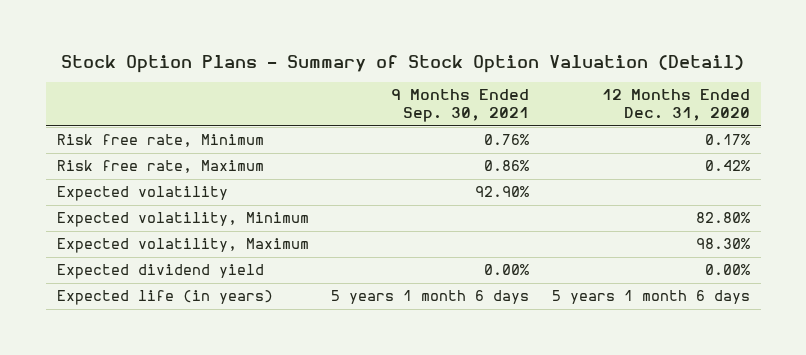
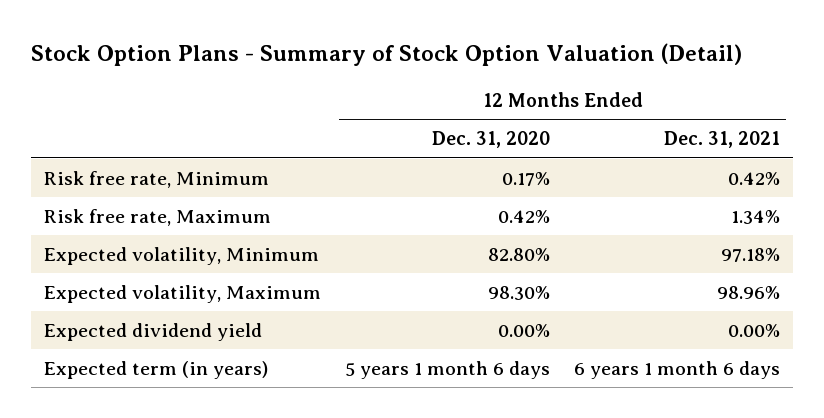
[391,89,530,123] 9 Months Ended Sep. 30, 2021 -> none
none -> [664,131,781,149] Dec. 31, 2021
[56,186,228,202] Expected volatility -> none
[56,290,273,306] Expected life (in years) -> [43,360,268,379] Expected term (in years)

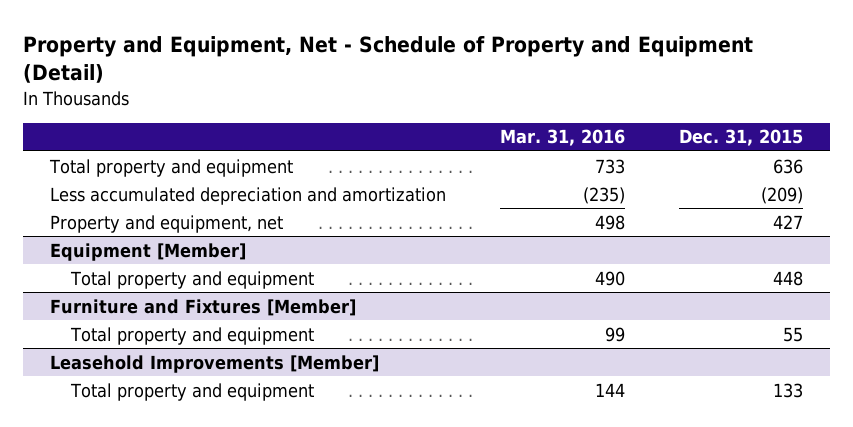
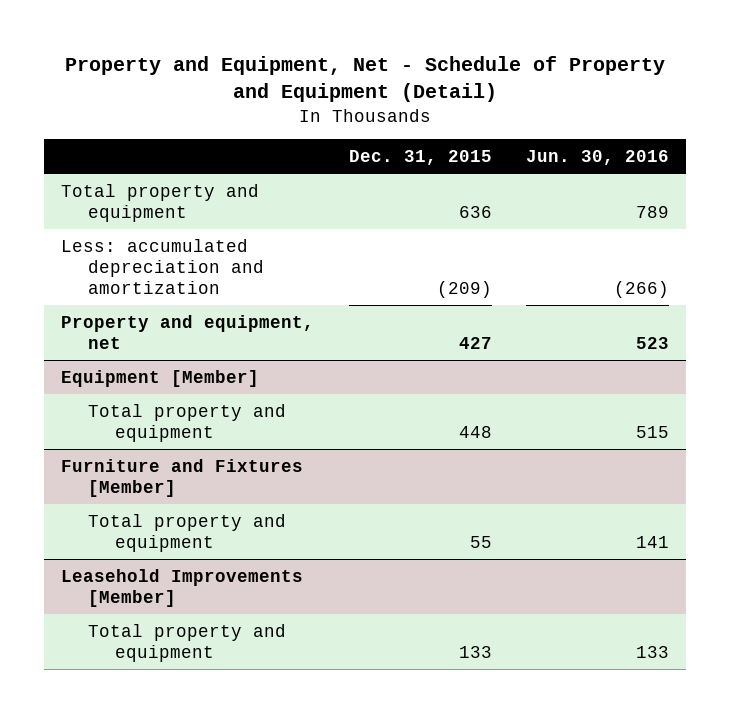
[500,129,626,147] Mar. 31, 2016 -> none
none -> [526,149,670,165] Jun. 30, 2016
[50,186,447,205] Less accumulated depreciation and amortization -> [61,238,264,294] Less: accumulated depreciation and amortization

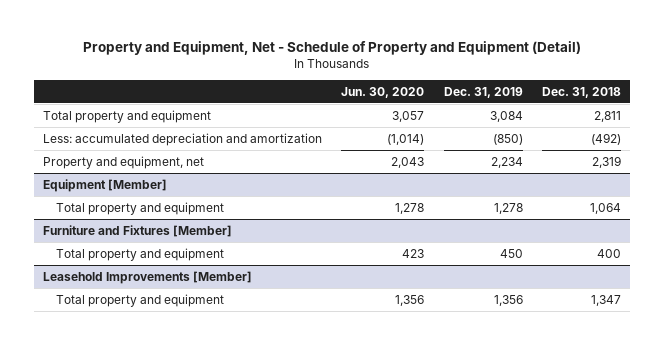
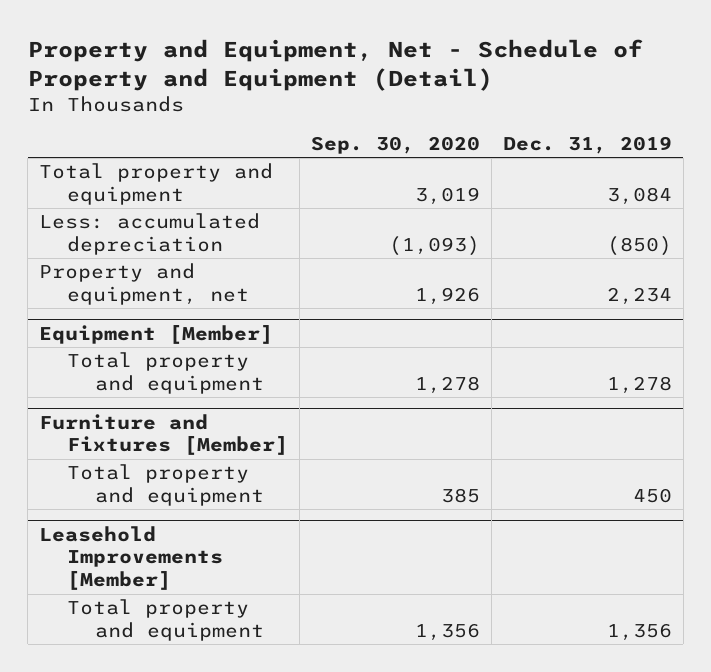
[341,86,425,98] Jun. 30, 2020 -> none
[541,86,621,98] Dec. 31, 2018 -> none
none -> [310,136,480,155] Sep. 30, 2020
[43,132,323,146] Less: accumulated depreciation and amortization -> [39,213,261,256] Less: accumulated depreciation

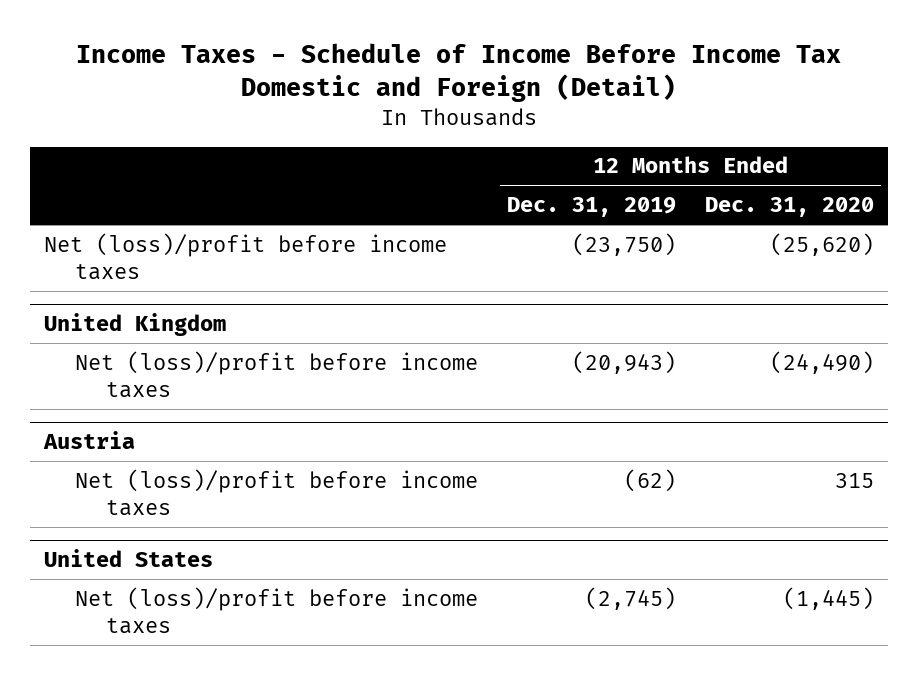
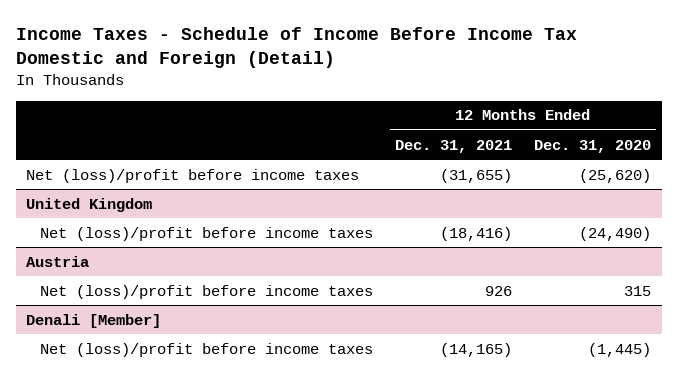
[507,197,677,218] Dec. 31, 2019 -> none
none -> [394,139,512,153] Dec. 31, 2021
[44,549,214,568] United States -> [26,313,162,328] Denali [Member]

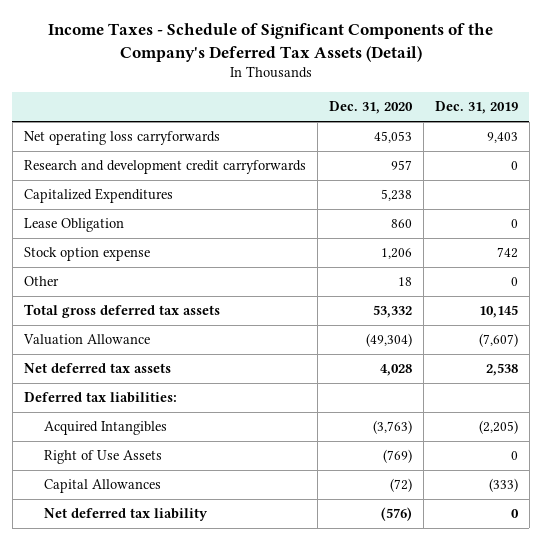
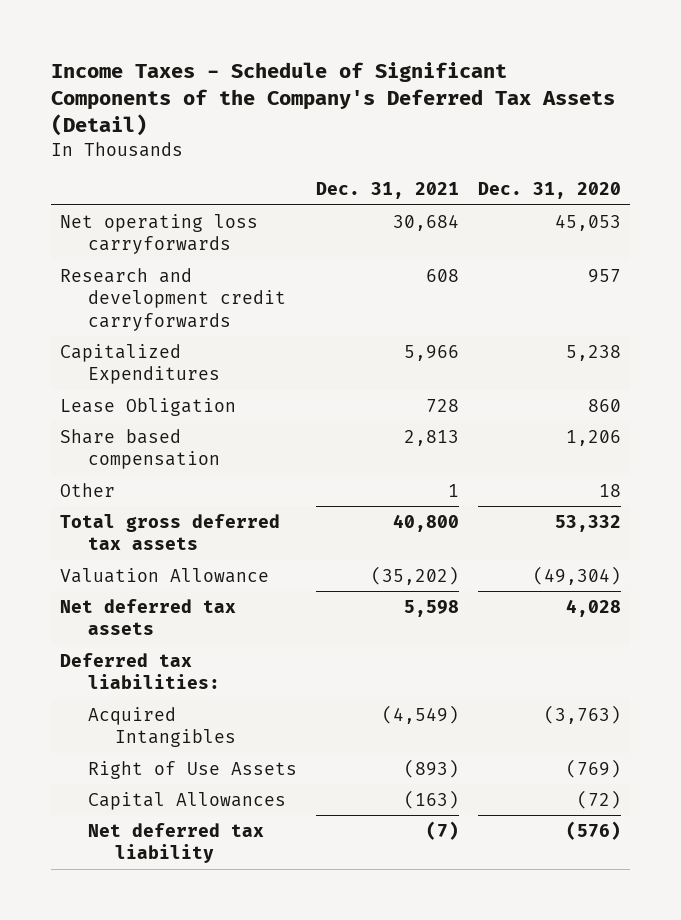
[434,101,518,115] Dec. 31, 2019 -> none
none -> [315,182,459,200] Dec. 31, 2021
[23,247,150,262] Stock option expense -> [60,428,220,470] Share based compensation

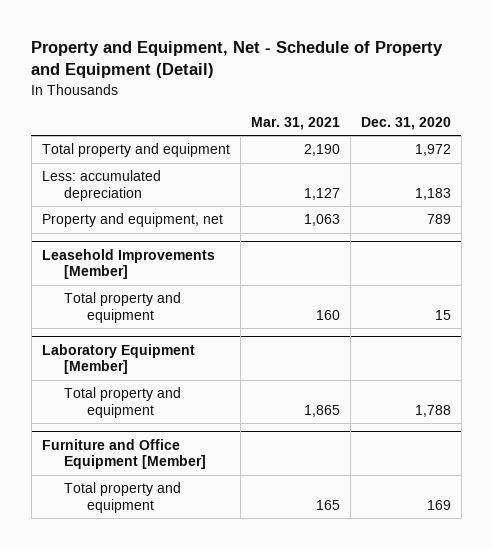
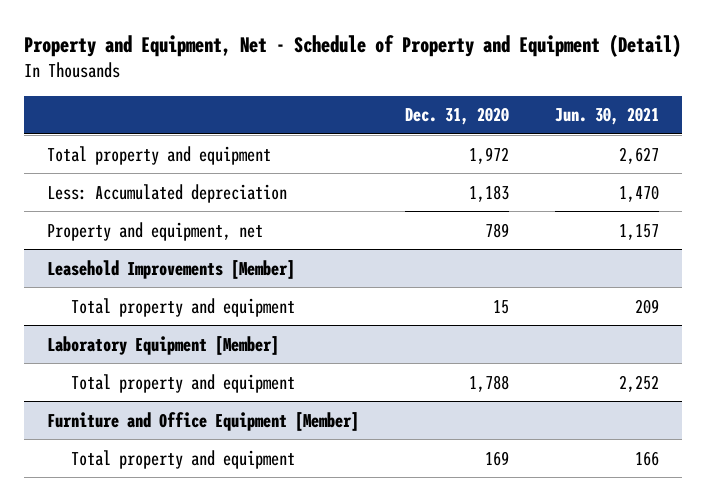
[250,116,340,130] Mar. 31, 2021 -> none
none -> [555,107,660,126] Jun. 30, 2021
[41,170,161,201] Less: accumulated depreciation -> [46,183,287,203] Less: Accumulated depreciation

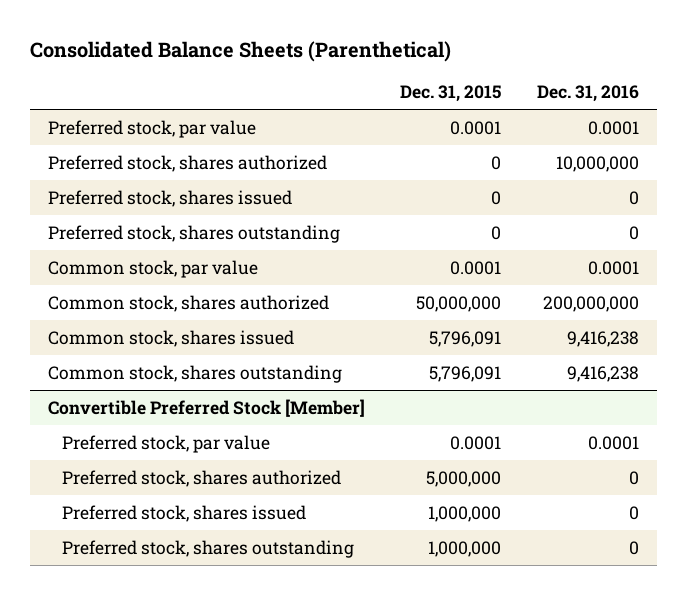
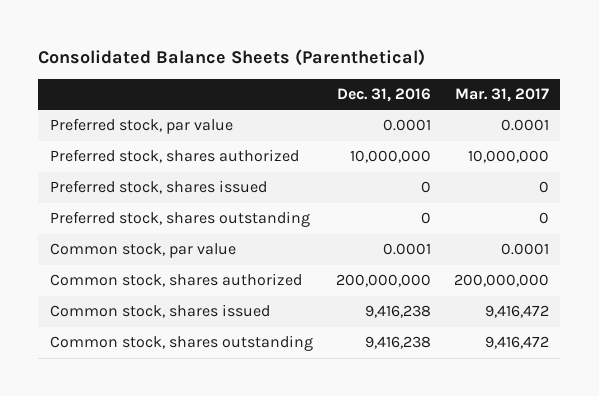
[400,84,502,102] Dec. 31, 2015 -> none
none -> [454,88,549,103] Mar. 31, 2017
[47,398,365,417] Convertible Preferred Stock [Member] -> none
[61,434,270,453] Preferred stock, par value -> none
[61,469,341,487] Preferred stock, shares authorized -> none
[61,504,306,522] Preferred stock, shares issued -> none
[61,539,354,558] Preferred stock, shares outstanding -> none

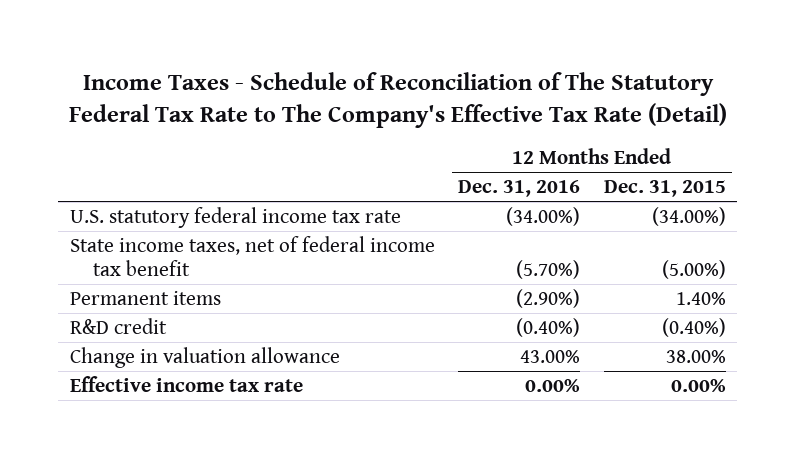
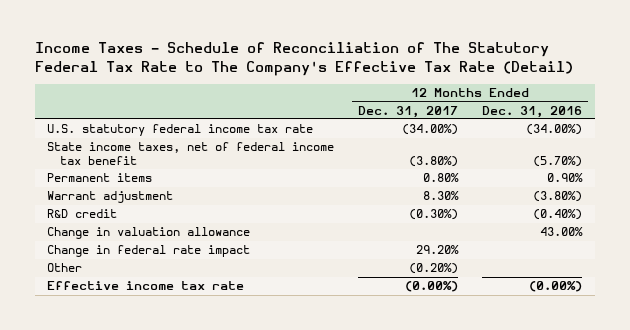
[603,180,726,198] Dec. 31, 2015 -> none
none -> [358,105,459,118] Dec. 31, 2017
[516,288,581,308] (2.90%) -> [547,173,584,183] 0.90%
none -> [47,191,174,204] Warrant adjustment
none -> [47,245,251,258] Change in federal rate impact
none -> [47,263,83,273] Other
[525,378,581,392] 0.00% -> [529,281,583,293] (0.00%)

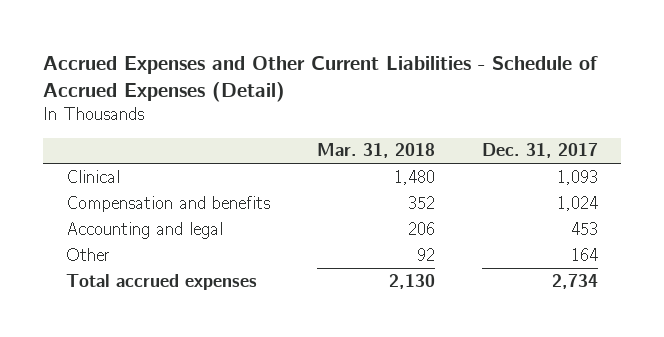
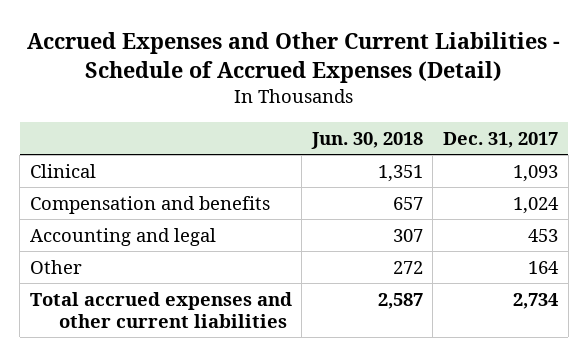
[316,143,435,159] Mar. 31, 2018 -> none
none -> [310,131,423,149] Jun. 30, 2018
[66,273,258,290] Total accrued expenses -> [29,291,292,328] Total accrued expenses and other current liabilities

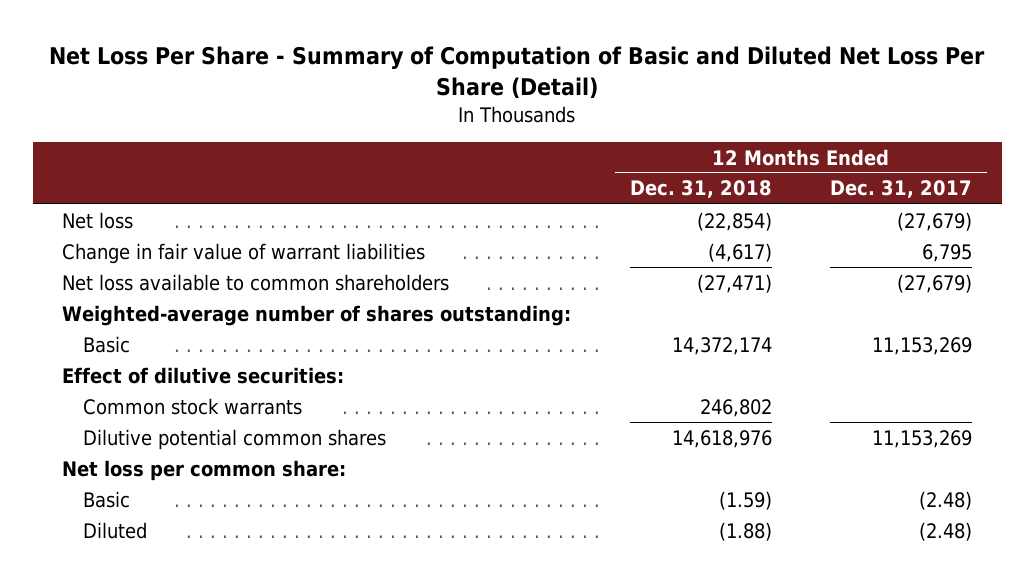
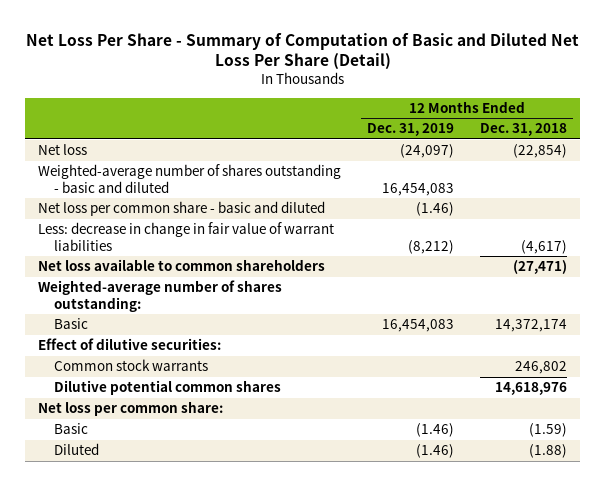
[830,180,973,199] Dec. 31, 2017 -> none
none -> [367,123,455,137] Dec. 31, 2019
none -> [38,164,342,193] Weighted-average number of shares outstanding - basic and diluted
none -> [38,201,326,217] Net loss per common share - basic and diluted
[62,242,426,264] Change in fair value of warrant liabilities -> [38,222,335,251] Less: decrease in change in fair value of warrant liabilities

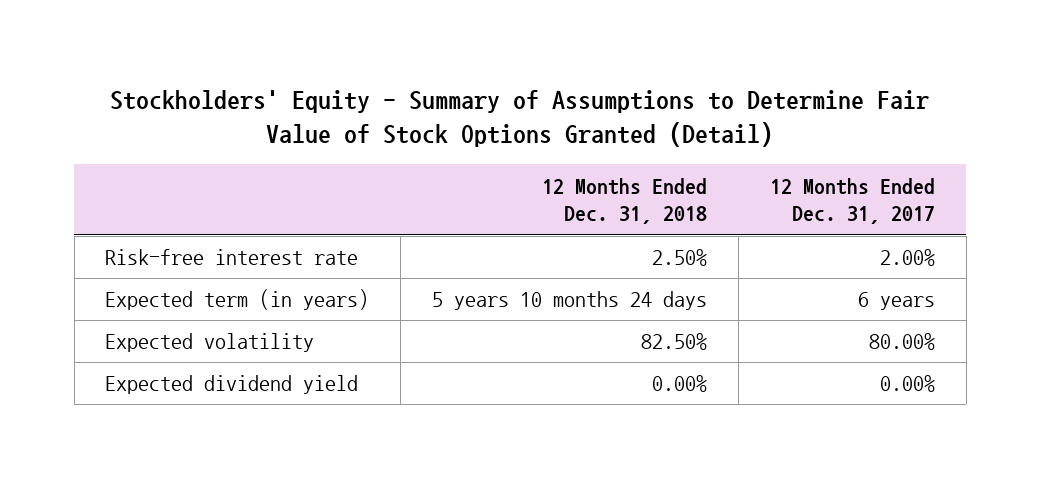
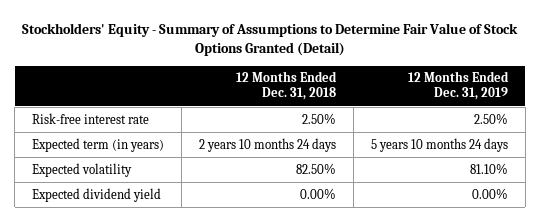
[769,177,935,225] 12 Months Ended Dec. 31, 2017 -> none
none -> [408,71,510,101] 12 Months Ended Dec. 31, 2019
[432,291,708,311] 5 years 10 months 24 days -> [199,137,337,152] 2 years 10 months 24 days

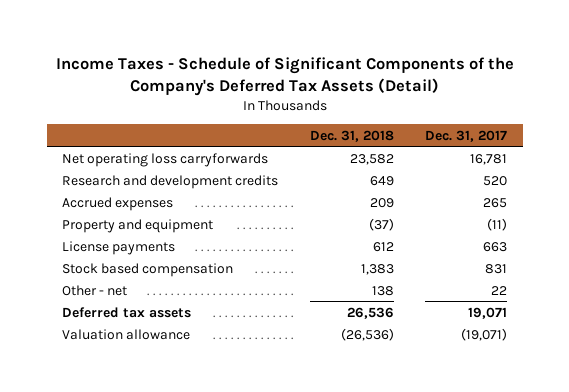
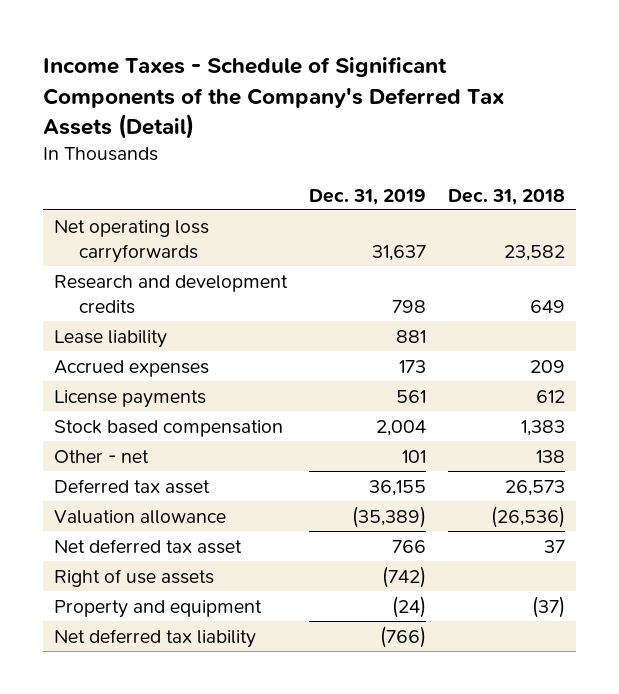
[424,129,507,142] Dec. 31, 2017 -> none
none -> [309,188,427,205] Dec. 31, 2019
none -> [53,329,167,348] Lease liability
[62,306,192,318] Deferred tax assets -> [53,478,210,494] Deferred tax asset
[346,306,394,319] 26,536 -> [505,479,566,496] 26,573
none -> [53,538,242,554] Net deferred tax asset
none -> [53,568,214,587] Right of use assets
[62,218,214,233] Property and equipment -> [53,599,262,618] Property and equipment
none -> [53,628,256,648] Net deferred tax liability

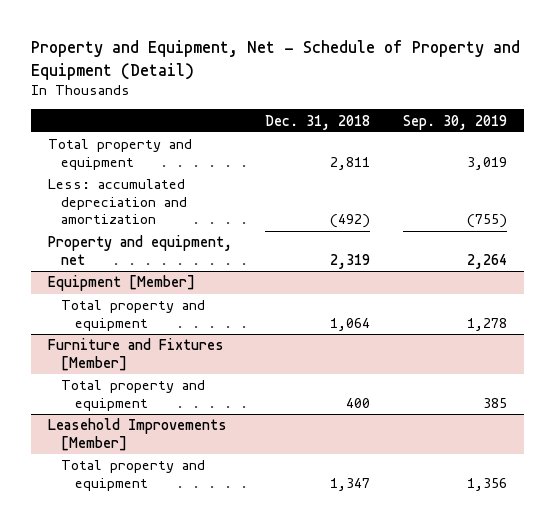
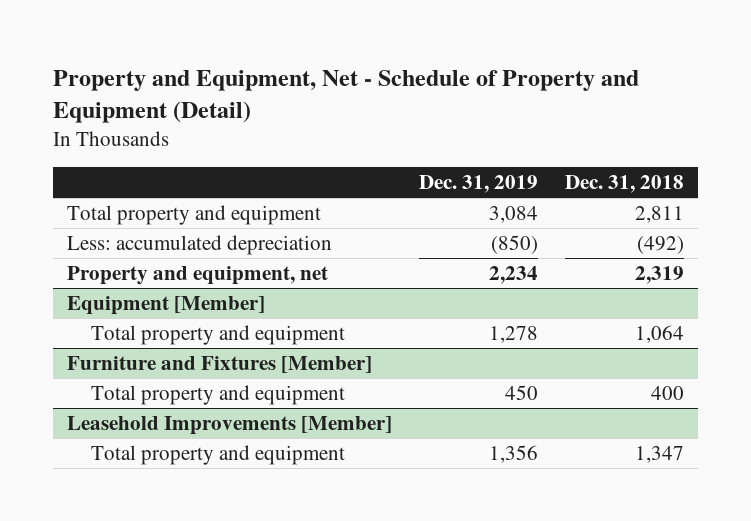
[403,114,508,130] Sep. 30, 2019 -> none
none -> [419,174,539,193] Dec. 31, 2019
[47,179,188,225] Less: accumulated depreciation and amortization -> [66,235,332,256] Less: accumulated depreciation

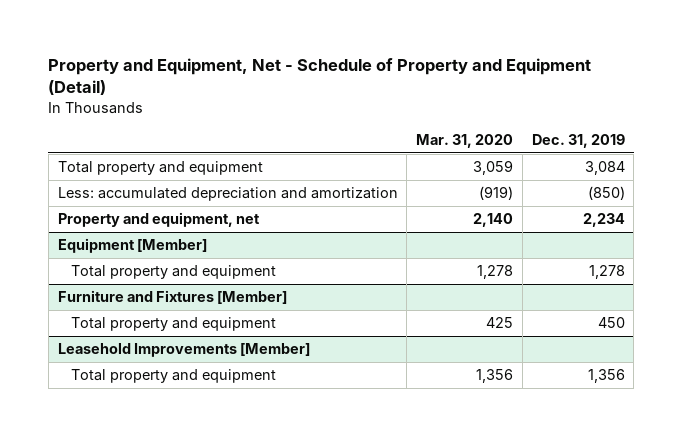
[565,174,685,193] Dec. 31, 2018 -> none
none -> [416,134,514,149] Mar. 31, 2020
[66,235,332,256] Less: accumulated depreciation -> [57,187,398,202] Less: accumulated depreciation and amortization

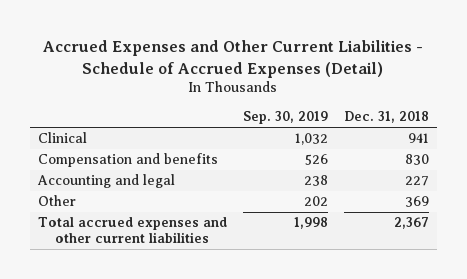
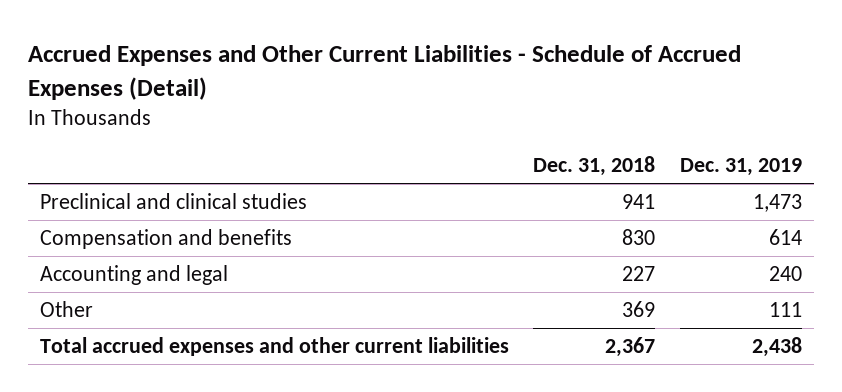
[242,111,328,125] Sep. 30, 2019 -> none
none -> [679,158,802,177] Dec. 31, 2019
[38,132,88,144] Clinical -> [40,193,308,210] Preclinical and clinical studies

